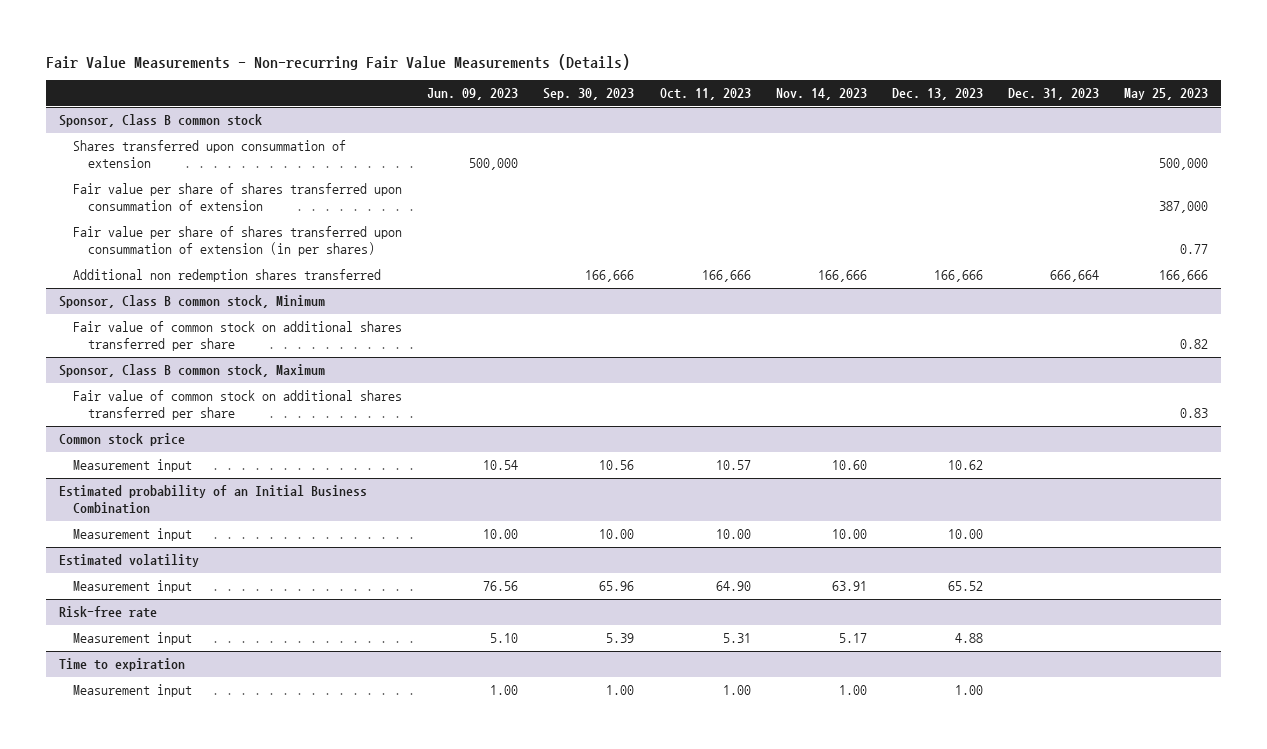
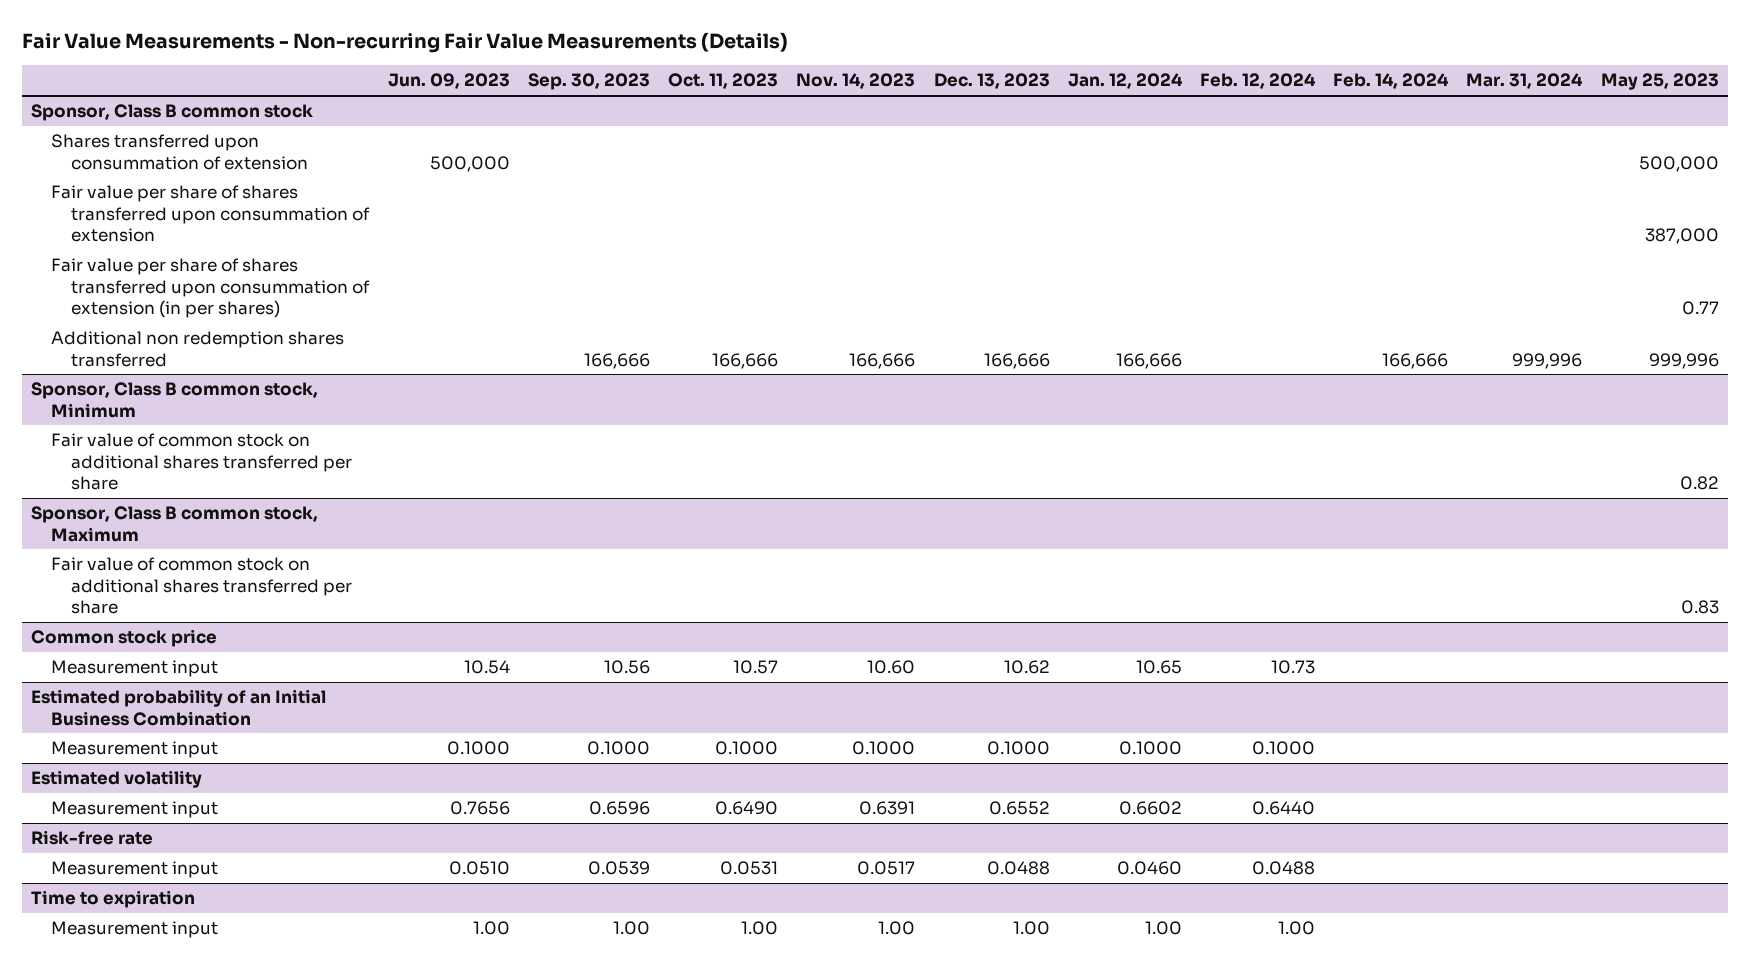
[1008,88,1100,101] Dec. 31, 2023 -> none
none -> [1067,73,1183,90] Jan. 12, 2024
none -> [1200,73,1317,90] Feb. 12, 2024
none -> [1333,73,1450,90] Feb. 14, 2024
none -> [1466,73,1584,90] Mar. 31, 2024
[1159,270,1209,283] 166,666 -> [1648,352,1719,369] 999,996
[483,529,519,540] 10.00 -> [446,741,510,756] 0.1000
[599,529,635,540] 10.00 -> [586,741,650,756] 0.1000
[715,529,751,540] 10.00 -> [715,741,779,756] 0.1000
[831,529,867,540] 10.00 -> [852,741,916,756] 0.1000
[947,529,983,540] 10.00 -> [986,741,1050,756] 0.1000
[483,581,519,592] 76.56 -> [449,801,510,816] 0.7656
[599,581,635,592] 65.96 -> [588,801,650,816] 0.6596
[715,581,751,592] 64.90 -> [715,801,779,816] 0.6490
[831,581,867,592] 63.91 -> [859,801,916,816] 0.6391
[947,581,983,592] 65.52 -> [988,801,1050,816] 0.6552
[490,633,519,644] 5.10 -> [448,861,510,876] 0.0510
[606,633,635,644] 5.39 -> [587,861,650,876] 0.0539
[722,633,751,644] 5.31 -> [720,861,779,876] 0.0531
[838,633,867,644] 5.17 -> [857,861,916,876] 0.0517
[954,633,983,644] 4.88 -> [986,861,1050,876] 0.0488

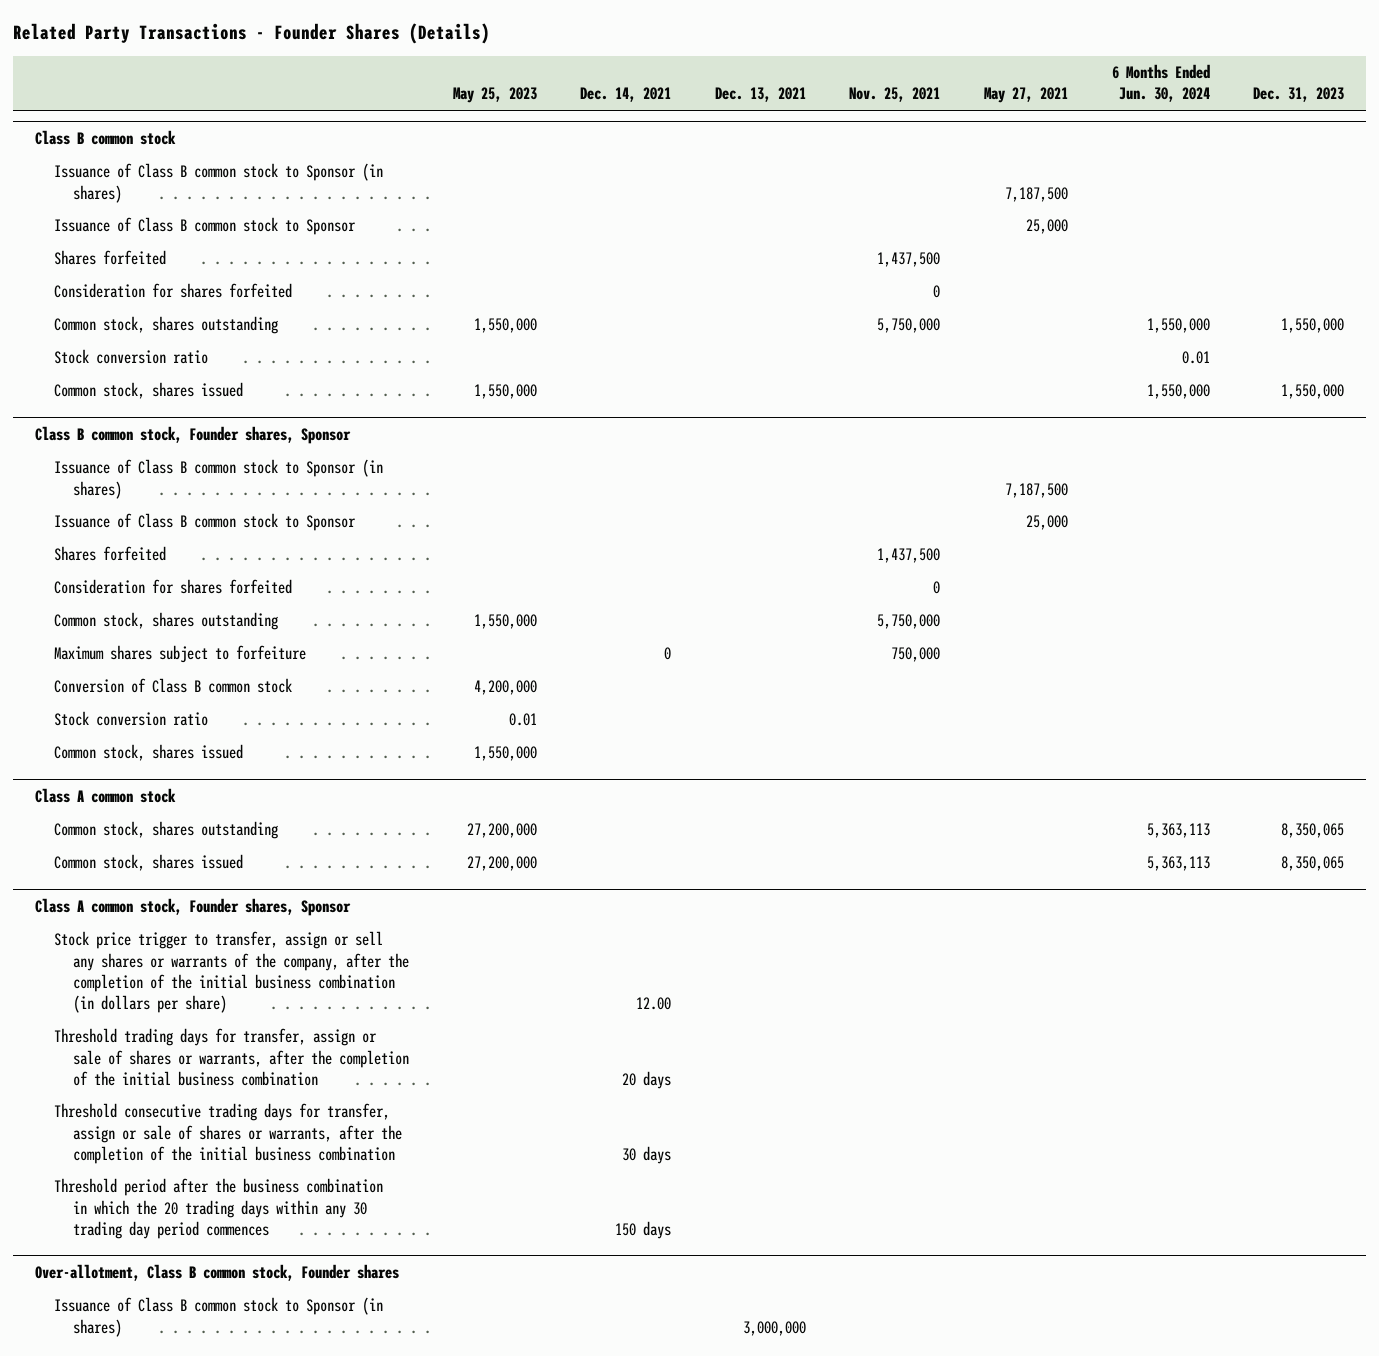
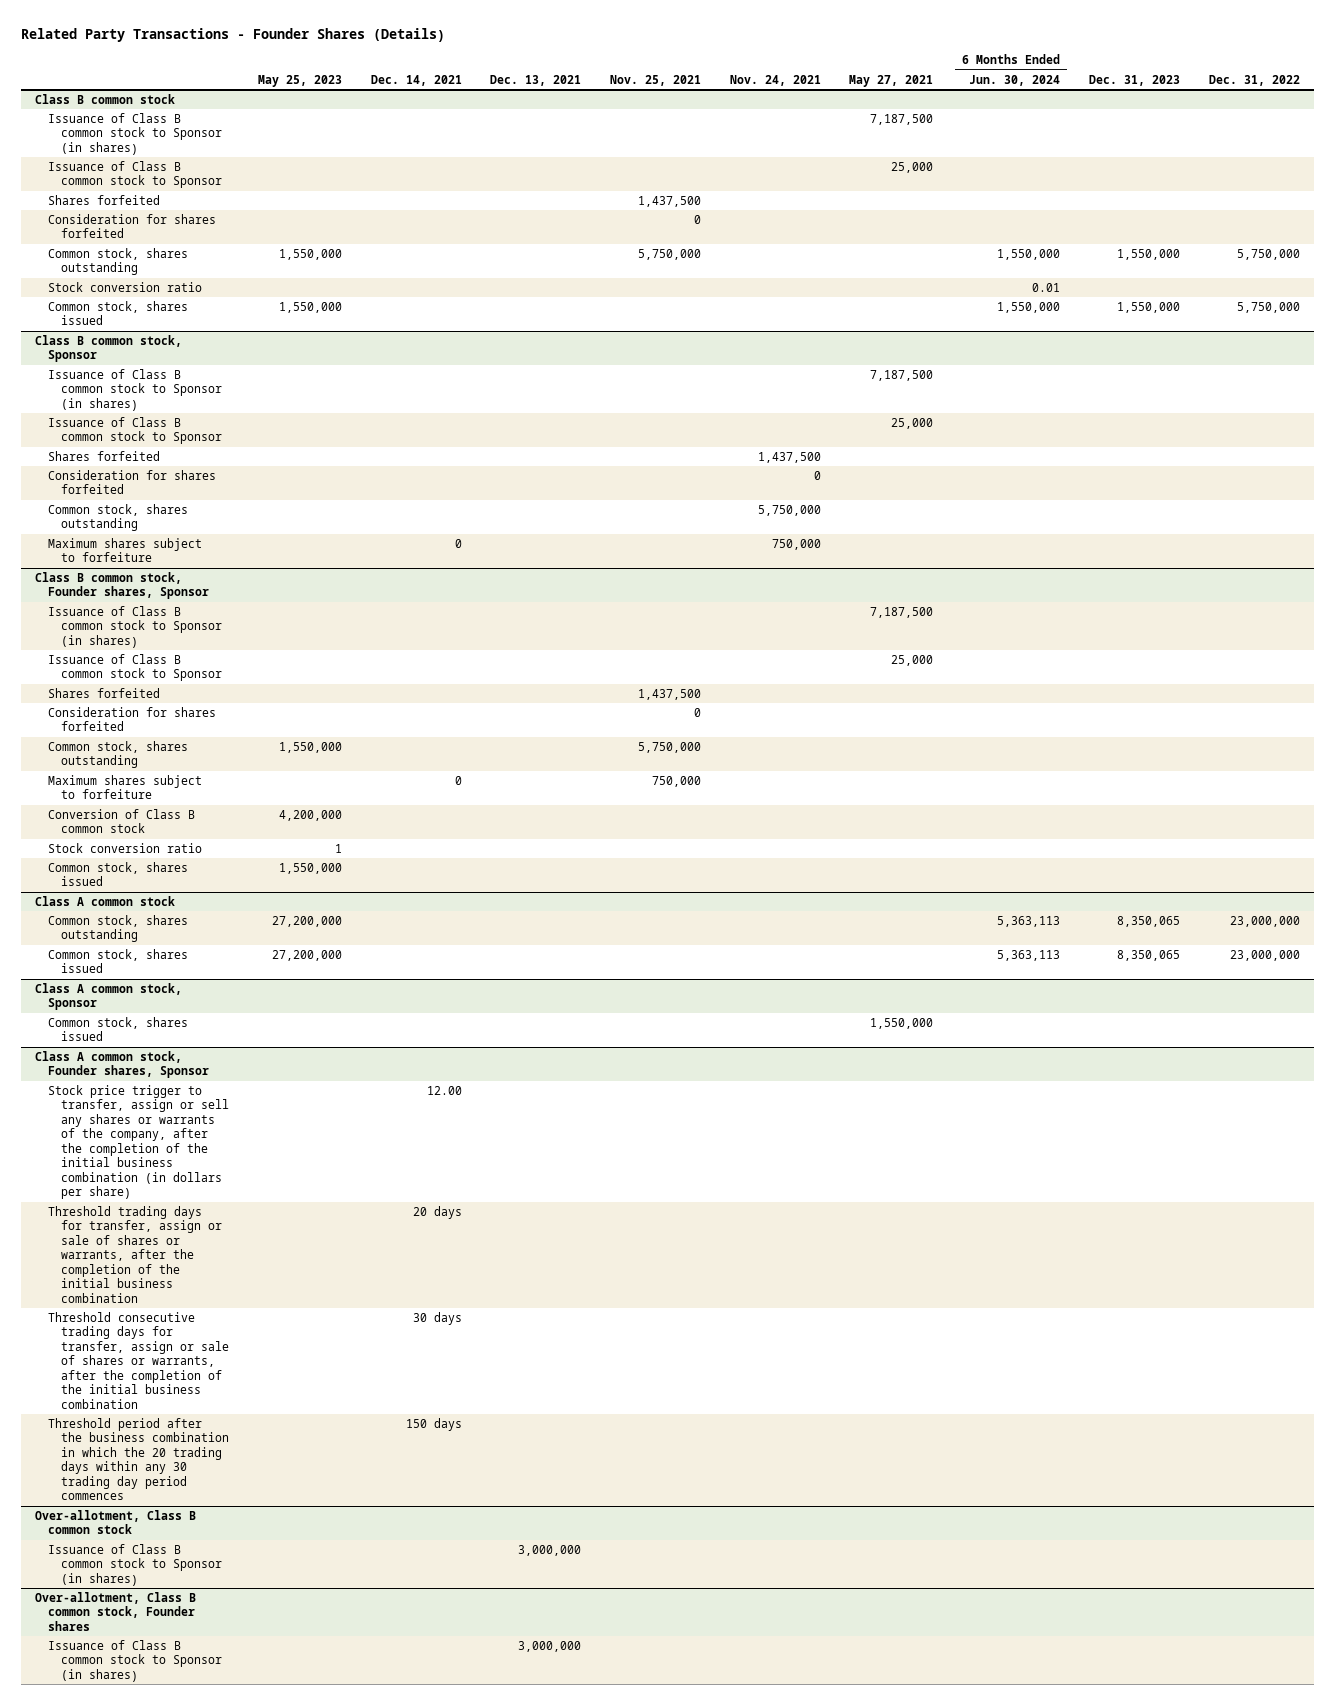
none -> [729,74,821,86] Nov. 24, 2021
none -> [1208,74,1300,86] Dec. 31, 2022
none -> [35,334,183,363] Class B common stock, Sponsor
none -> [48,368,223,411] Issuance of Class B common stock to Sponsor (in shares)
none -> [48,416,223,445] Issuance of Class B common stock to Sponsor
none -> [48,450,161,461] Shares forfeited
none -> [48,469,217,495] Consideration for shares forfeited
none -> [48,503,189,532] Common stock, shares outstanding
none -> [48,537,203,563] Maximum shares subject to forfeiture
[508,713,537,727] 0.01 -> [334,843,342,853] 1
none -> [35,982,183,1011] Class A common stock, Sponsor
none -> [48,1016,189,1042] Common stock, shares issued
none -> [35,1509,197,1535] Over-allotment, Class B common stock
none -> [48,1543,223,1586] Issuance of Class B common stock to Sponsor (in shares)

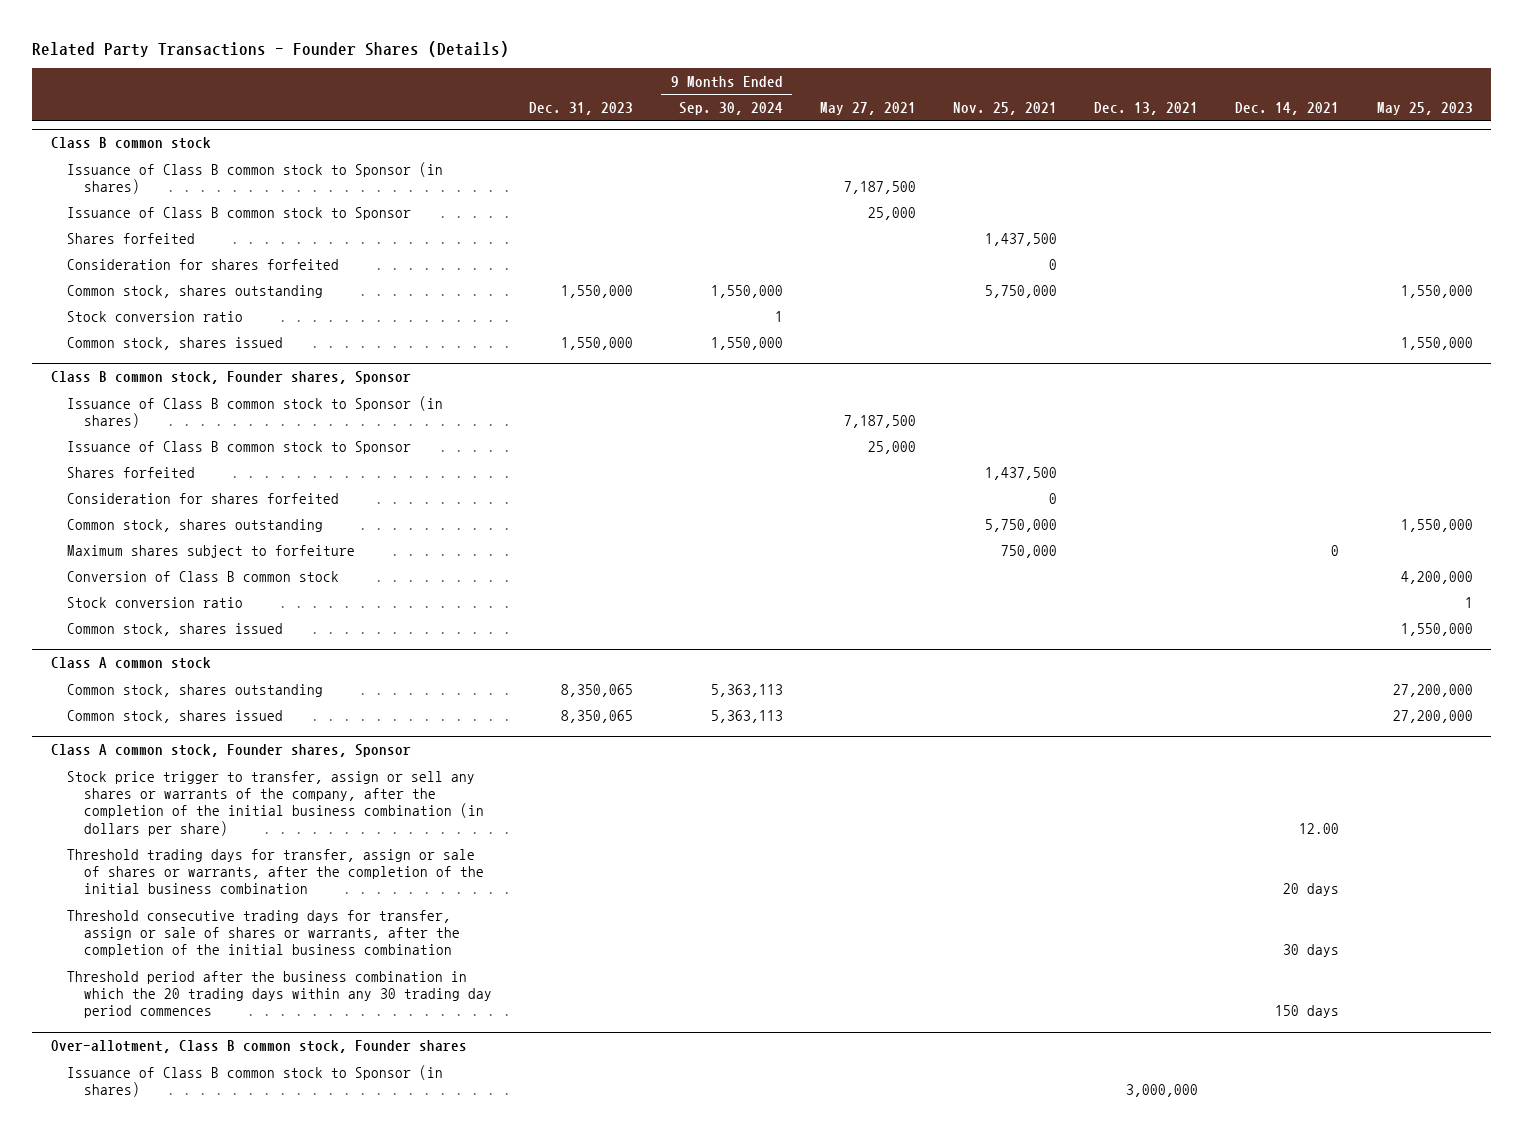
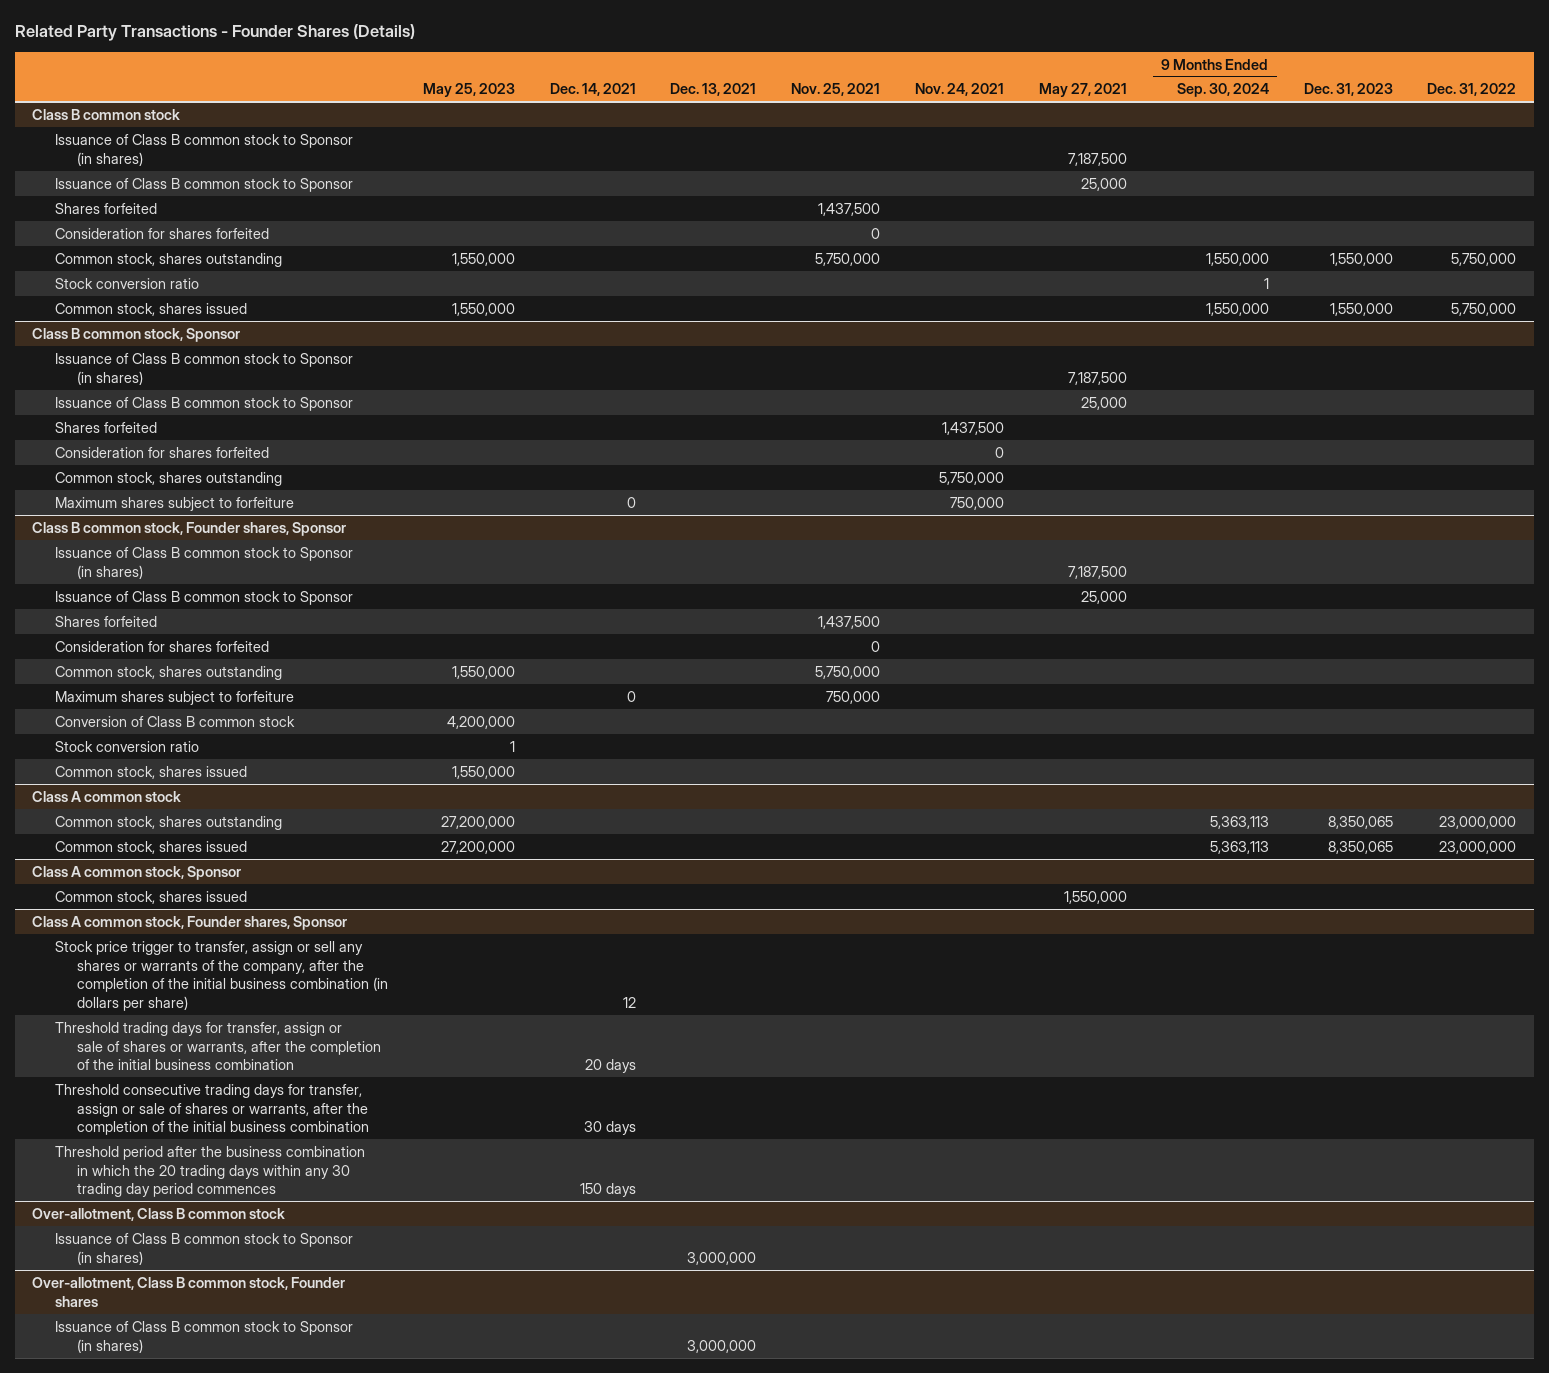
none -> [915,83,1005,97] Nov. 24, 2021
none -> [1427,83,1517,97] Dec. 31, 2022
none -> [32,327,241,342] Class B common stock, Sponsor
none -> [54,352,353,385] Issuance of Class B common stock to Sponsor (in shares)
none -> [54,396,353,411] Issuance of Class B common stock to Sponsor
none -> [54,421,157,433] Shares forfeited
none -> [54,446,269,458] Consideration for shares forfeited
none -> [54,471,282,486] Common stock, shares outstanding
none -> [54,496,294,511] Maximum shares subject to forfeiture
none -> [32,865,242,880] Class A common stock, Sponsor
none -> [54,890,247,904] Common stock, shares issued
[1299,822,1340,834] 12.00 -> [622,997,636,1009] 12
none -> [32,1207,286,1221] Over-allotment, Class B common stock
none -> [54,1232,353,1265] Issuance of Class B common stock to Sponsor (in shares)

